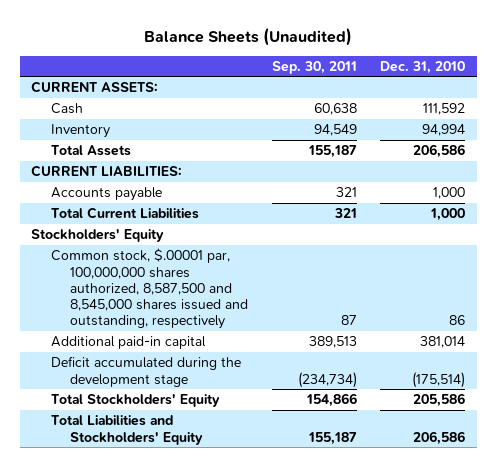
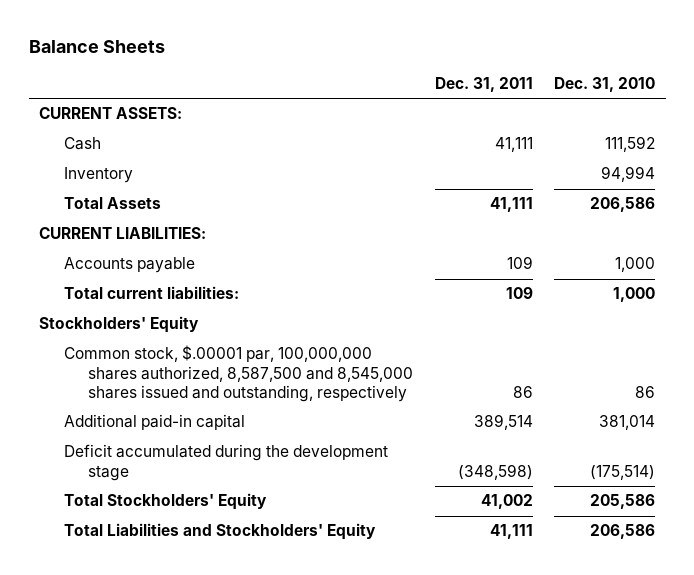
[144,27,353,46] Balance Sheets (Unaudited) -> [28,40,165,54] Balance Sheets
[271,60,357,74] Sep. 30, 2011 -> none
none -> [434,77,533,93] Dec. 31, 2011
[50,207,199,220] Total Current Liabilities -> [63,286,239,300] Total current liabilities:

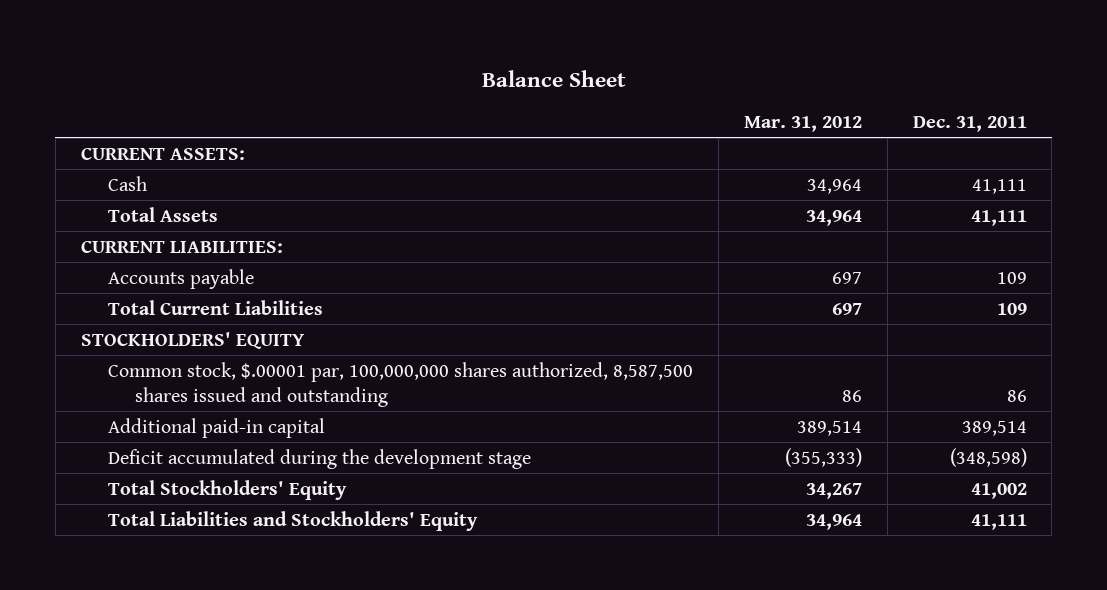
[28,40,165,54] Balance Sheets -> [481,69,626,87] Balance Sheet
[553,77,655,93] Dec. 31, 2010 -> none
none -> [743,116,862,133] Mar. 31, 2012
[63,167,133,184] Inventory -> none
[63,286,239,300] Total current liabilities: -> [107,299,323,315] Total Current Liabilities
[39,316,200,334] Stockholders' Equity -> [80,331,305,349] STOCKHOLDERS' EQUITY
[63,345,414,402] Common stock, $.00001 par, 100,000,000 shares authorized, 8,587,500 and 8,545,000 shares issued and outstanding, respectively -> [107,361,693,408] Common stock, $.00001 par, 100,000,000 shares authorized, 8,587,500 shares issued and outstanding

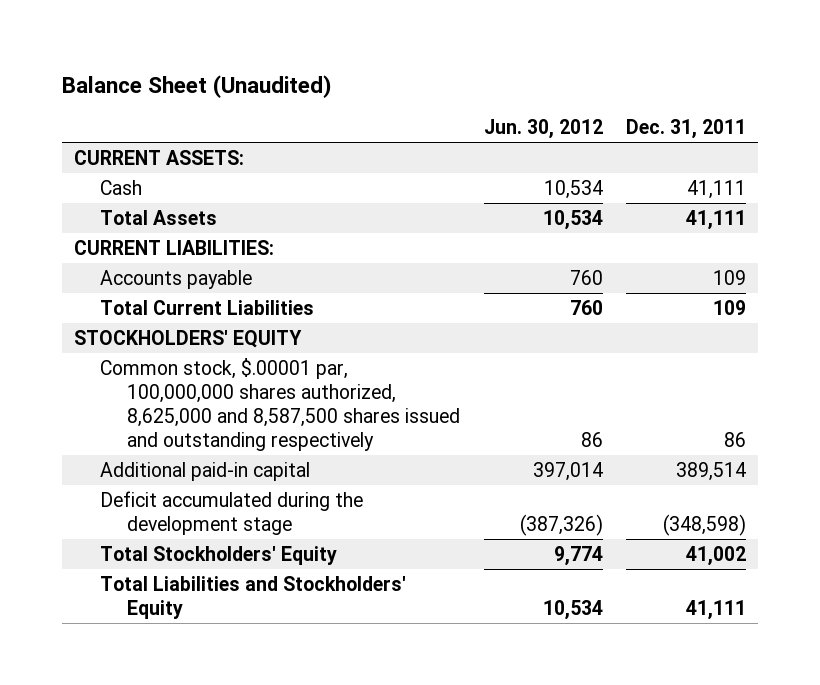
[481,69,626,87] Balance Sheet -> [61,74,331,98] Balance Sheet (Unaudited)
[743,116,862,133] Mar. 31, 2012 -> none
none -> [483,119,603,140] Jun. 30, 2012
[107,361,693,408] Common stock, $.00001 par, 100,000,000 shares authorized, 8,587,500 shares issued and outstanding -> [100,357,461,451] Common stock, $.00001 par, 100,000,000 shares authorized, 8,625,000 and 8,587,500 shares issued and outstanding respectively

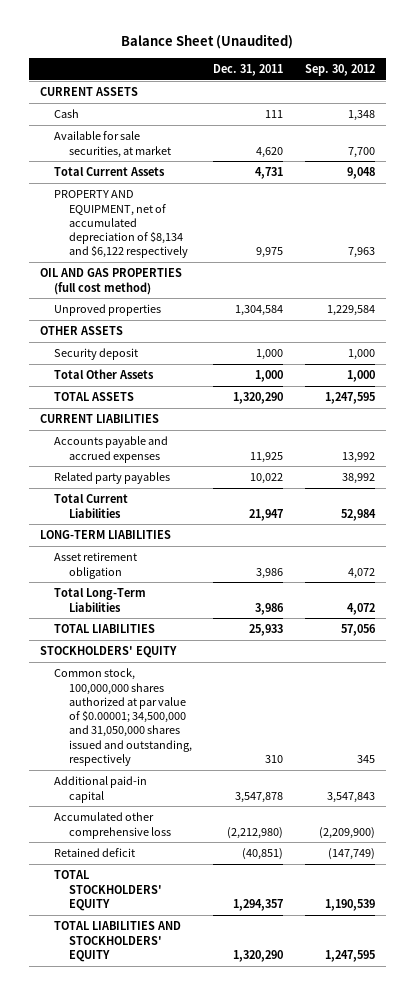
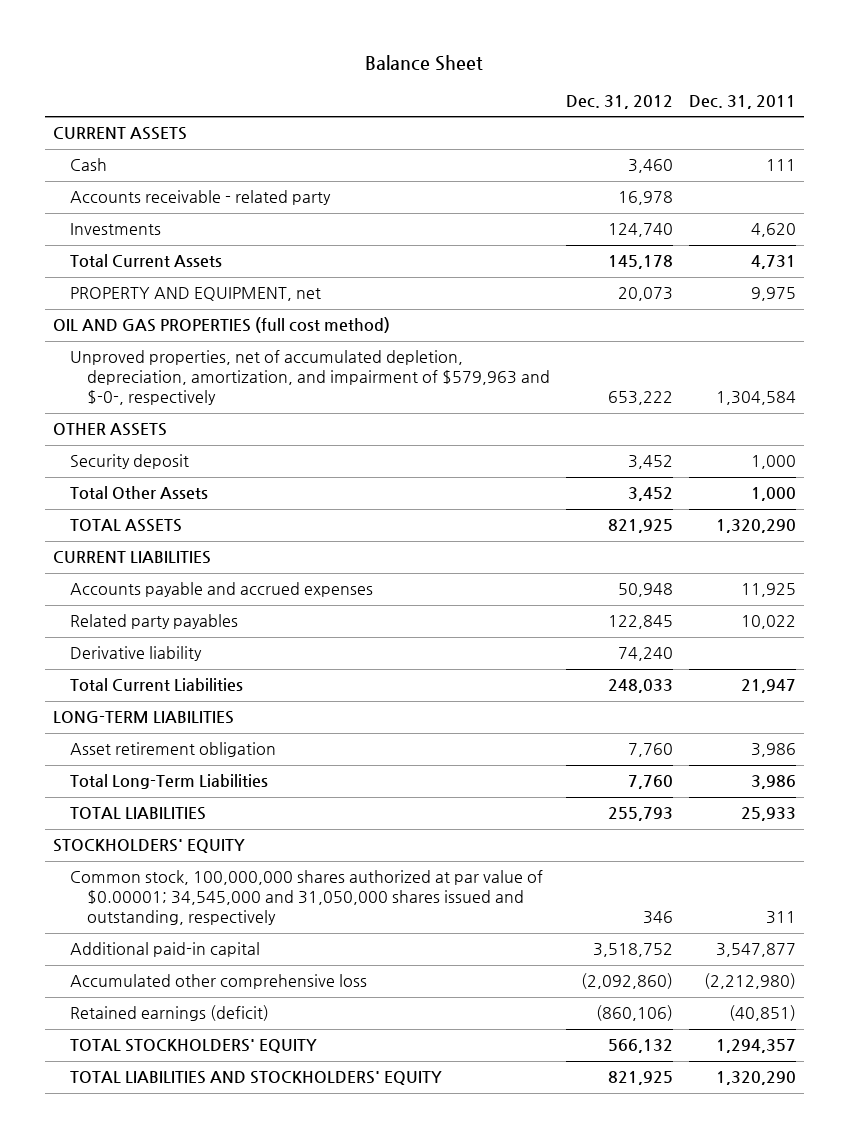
[121,34,294,50] Balance Sheet (Unaudited) -> [365,54,484,71] Balance Sheet
[304,63,375,76] Sep. 30, 2012 -> none
none -> [565,94,673,109] Dec. 31, 2012
none -> [69,190,331,206] Accounts receivable - related party
[54,131,171,158] Available for sale securities, at market -> [69,223,161,236] Investments
[54,190,188,259] PROPERTY AND EQUIPMENT, net of accumulated depreciation of $8,134 and $6,122 respectively -> [69,287,321,302] PROPERTY AND EQUIPMENT, net
[54,304,162,317] Unproved properties -> [69,350,550,406] Unproved properties, net of accumulated depletion, depreciation, amortization, and impairment of $579,963 and $-0-, respectively
none -> [69,646,202,662] Derivative liability
[54,668,192,767] Common stock, 100,000,000 shares authorized at par value of $0.00001; 34,500,000 and 31,050,000 shares issued and outstanding, respectively -> [69,870,543,926] Common stock, 100,000,000 shares authorized at par value of $0.00001; 34,545,000 and 31,050,000 shares issued and outstanding, respectively
[265,755,284,764] 310 -> [766,911,797,925] 311
[235,791,284,803] 3,547,878 -> [716,943,797,958] 3,547,877
[54,848,136,858] Retained deficit -> [69,1005,269,1022] Retained earnings (deficit)

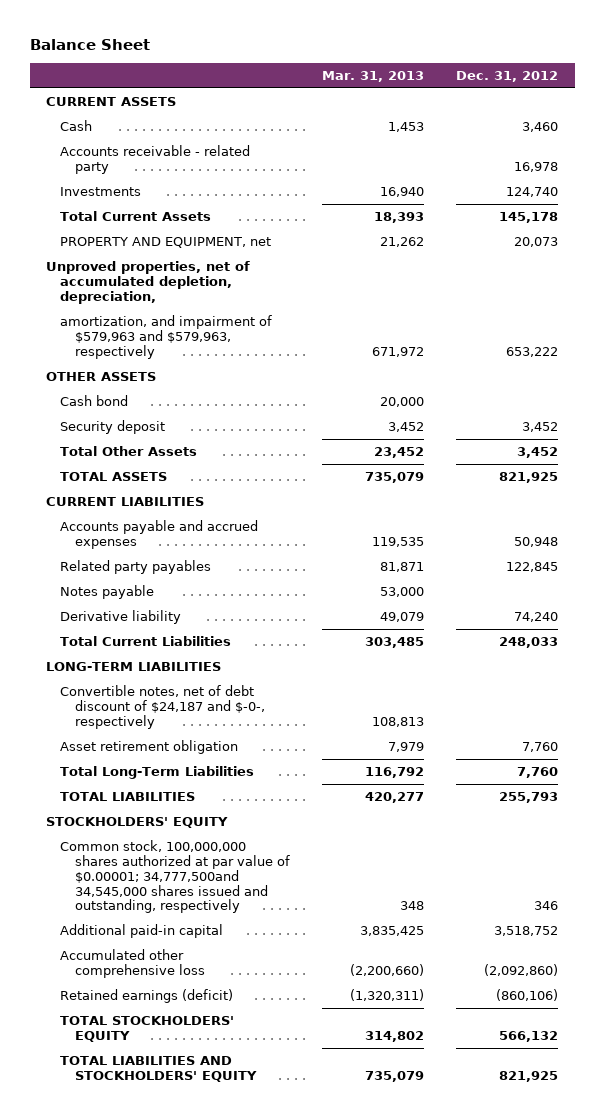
[689,94,797,109] Dec. 31, 2011 -> none
none -> [322,71,425,83] Mar. 31, 2013
[52,317,390,334] OIL AND GAS PROPERTIES (full cost method) -> none
none -> [46,261,251,304] Unproved properties, net of accumulated depletion, depreciation,
[69,350,550,406] Unproved properties, net of accumulated depletion, depreciation, amortization, and impairment of $579,963 and $-0-, respectively -> [60,315,273,359] amortization, and impairment of $579,963 and $579,963, respectively
none -> [60,395,129,407] Cash bond
none -> [60,585,155,600] Notes payable
none -> [60,685,265,729] Convertible notes, net of debt discount of $24,187 and $-0-, respectively
[69,870,543,926] Common stock, 100,000,000 shares authorized at par value of $0.00001; 34,545,000 and 31,050,000 shares issued and outstanding, respectively -> [60,840,290,914] Common stock, 100,000,000 shares authorized at par value of $0.00001; 34,777,500and 34,545,000 shares issued and outstanding, respectively

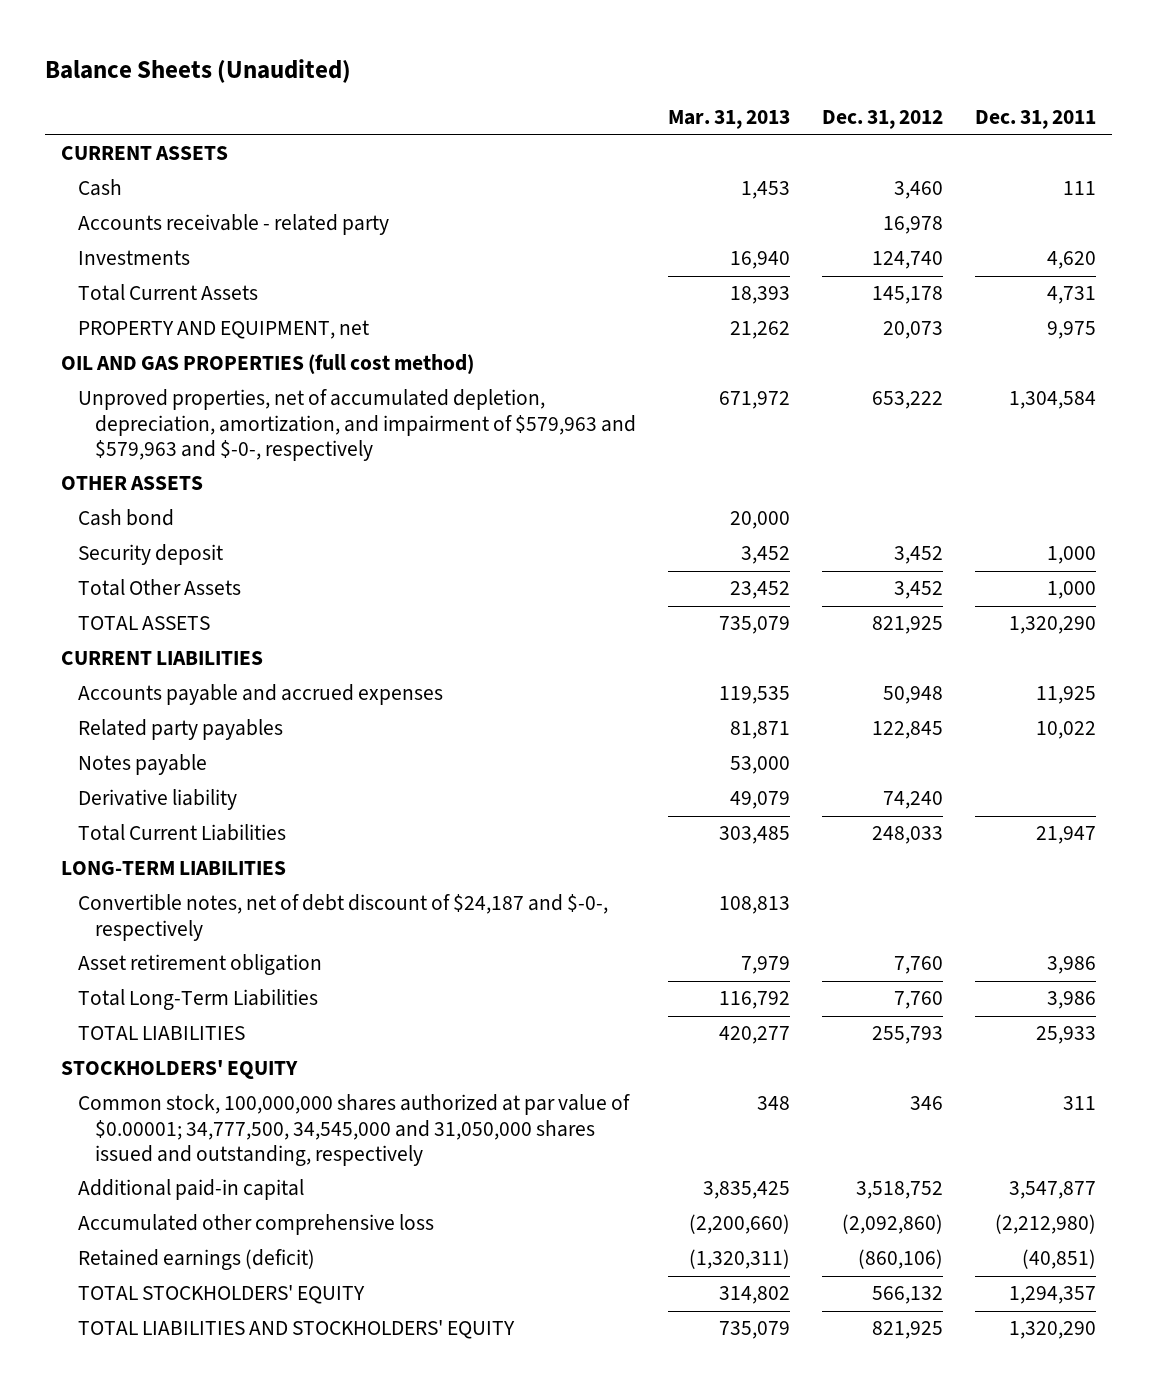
[30,39,151,51] Balance Sheet -> [45,59,352,84] Balance Sheets (Unaudited)
none -> [975,110,1097,130] Dec. 31, 2011
[46,261,251,304] Unproved properties, net of accumulated depletion, depreciation, -> none
none -> [61,354,475,375] OIL AND GAS PROPERTIES (full cost method)
[60,315,273,359] amortization, and impairment of $579,963 and $579,963, respectively -> [78,389,637,461] Unproved properties, net of accumulated depletion, depreciation, amortization, and impairment of $579,963 and $579,963 and $-0-, respectively
[60,840,290,914] Common stock, 100,000,000 shares authorized at par value of $0.00001; 34,777,500and 34,545,000 shares issued and outstanding, respectively -> [78,1094,631,1166] Common stock, 100,000,000 shares authorized at par value of $0.00001; 34,777,500, 34,545,000 and 31,050,000 shares issued and outstanding, respectively

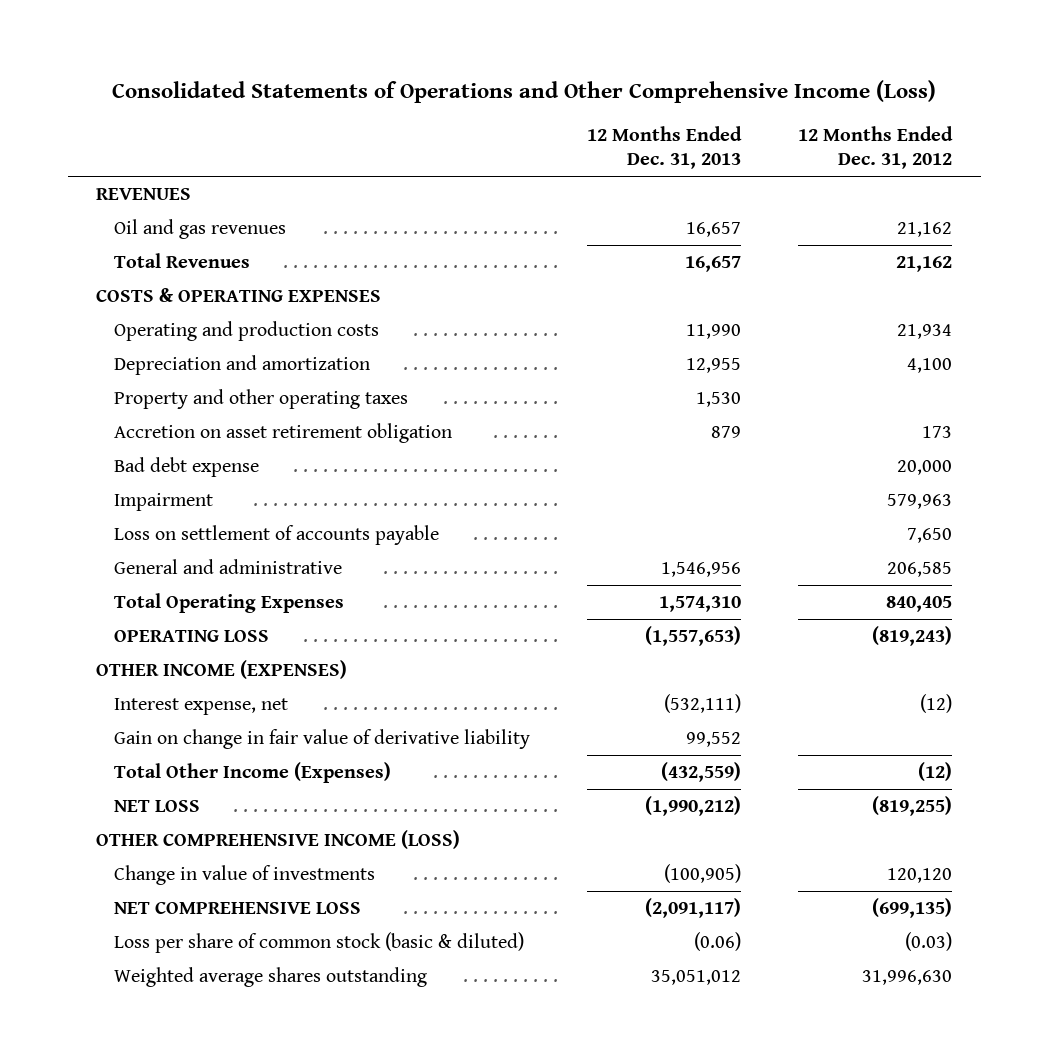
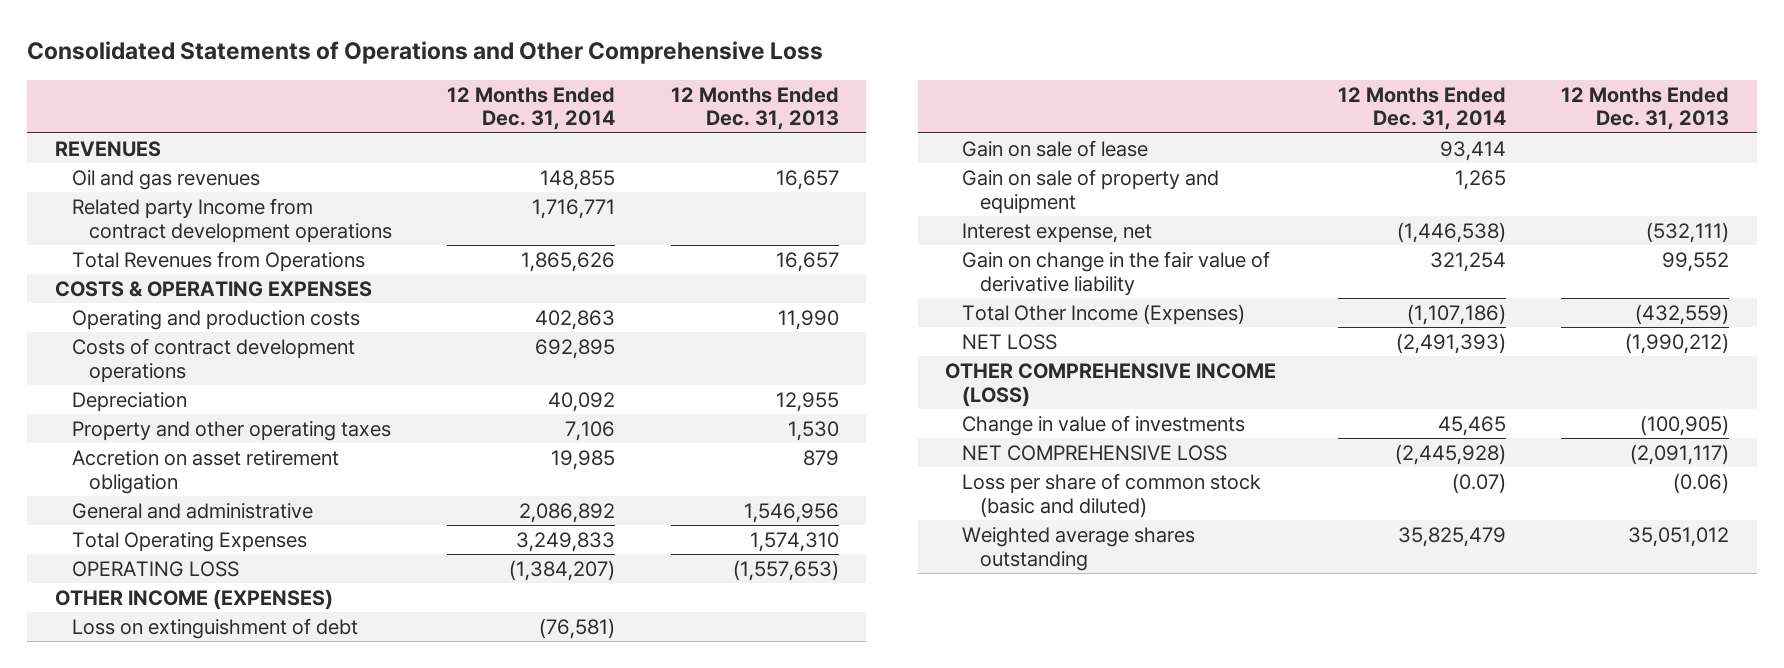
[112,80,937,104] Consolidated Statements of Operations and Other Comprehensive Income (Loss) -> [27,41,824,65] Consolidated Statements of Operations and Other Comprehensive Loss
[798,126,954,170] 12 Months Ended Dec. 31, 2012 -> none
none -> [447,86,616,131] 12 Months Ended Dec. 31, 2014
none -> [71,198,393,243] Related party Income from contract development operations
[113,253,250,269] Total Revenues -> [71,251,365,273] Total Revenues from Operations
none -> [71,338,355,383] Costs of contract development operations
[113,355,370,376] Depreciation and amortization -> [71,392,187,413] Depreciation
[113,457,259,478] Bad debt expense -> none
[113,493,213,512] Impairment -> none
[113,525,439,546] Loss on settlement of accounts payable -> none
none -> [71,618,358,640] Loss on extinguishment of debt
none -> [962,140,1149,158] Gain on sale of lease
none -> [962,169,1220,214] Gain on sale of property and equipment
[113,729,530,750] Gain on change in fair value of derivative liability -> [962,251,1271,296] Gain on change in the fair value of derivative liability
[113,932,524,954] Loss per share of common stock (basic & diluted) -> [962,473,1262,518] Loss per share of common stock (basic and diluted)

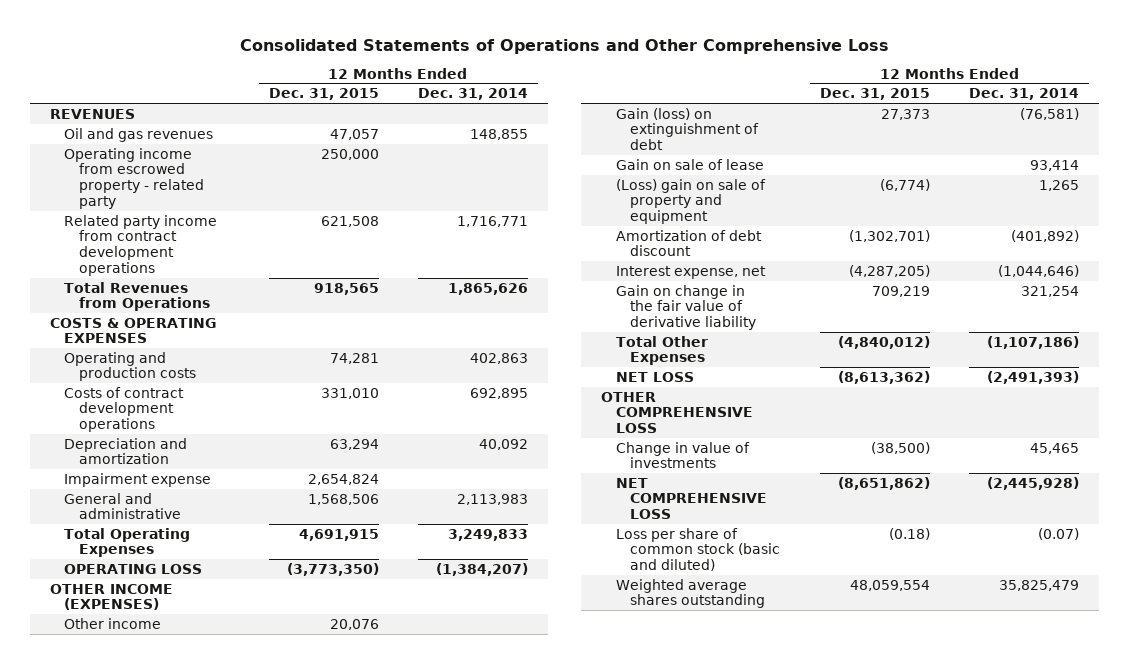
[670,86,839,131] 12 Months Ended Dec. 31, 2013 -> none
none -> [268,88,379,101] Dec. 31, 2015
none -> [64,147,204,209] Operating income from escrowed property - related party
[71,198,393,243] Related party Income from contract development operations -> [64,214,218,276] Related party income from contract development operations
[71,421,391,442] Property and other operating taxes -> none
[71,450,339,494] Accretion on asset retirement obligation -> none
[71,392,187,413] Depreciation -> [64,437,188,465] Depreciation and amortization
none -> [64,472,212,487] Impairment expense
[519,503,616,524] 2,086,892 -> [457,493,529,505] 2,113,983
none -> [64,617,162,629] Other income
[71,618,358,640] Loss on extinguishment of debt -> [615,107,760,151] Gain (loss) on extinguishment of debt
[962,169,1220,214] Gain on sale of property and equipment -> [615,178,766,225] (Loss) gain on sale of property and equipment
none -> [615,229,762,257] Amortization of debt discount
[1396,222,1506,244] (1,446,538) -> [998,264,1080,277] (1,044,646)
[962,304,1246,326] Total Other Income (Expenses) -> [615,335,708,366] Total Other Expenses
[945,363,1277,407] OTHER COMPREHENSIVE INCOME (LOSS) -> [601,391,753,434] OTHER COMPREHENSIVE LOSS

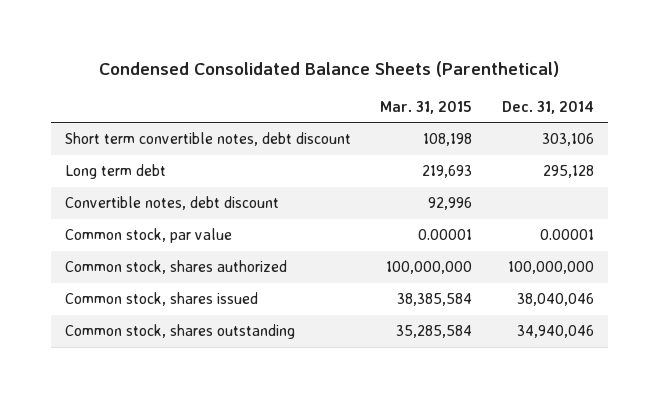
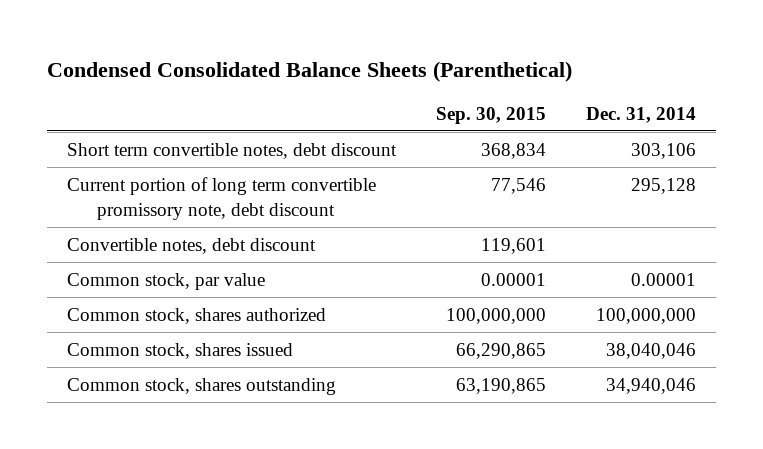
[380,100,473,114] Mar. 31, 2015 -> none
none -> [435,106,546,124] Sep. 30, 2015
[65,164,167,180] Long term debt -> [66,176,376,220] Current portion of long term convertible promissory note, debt discount

